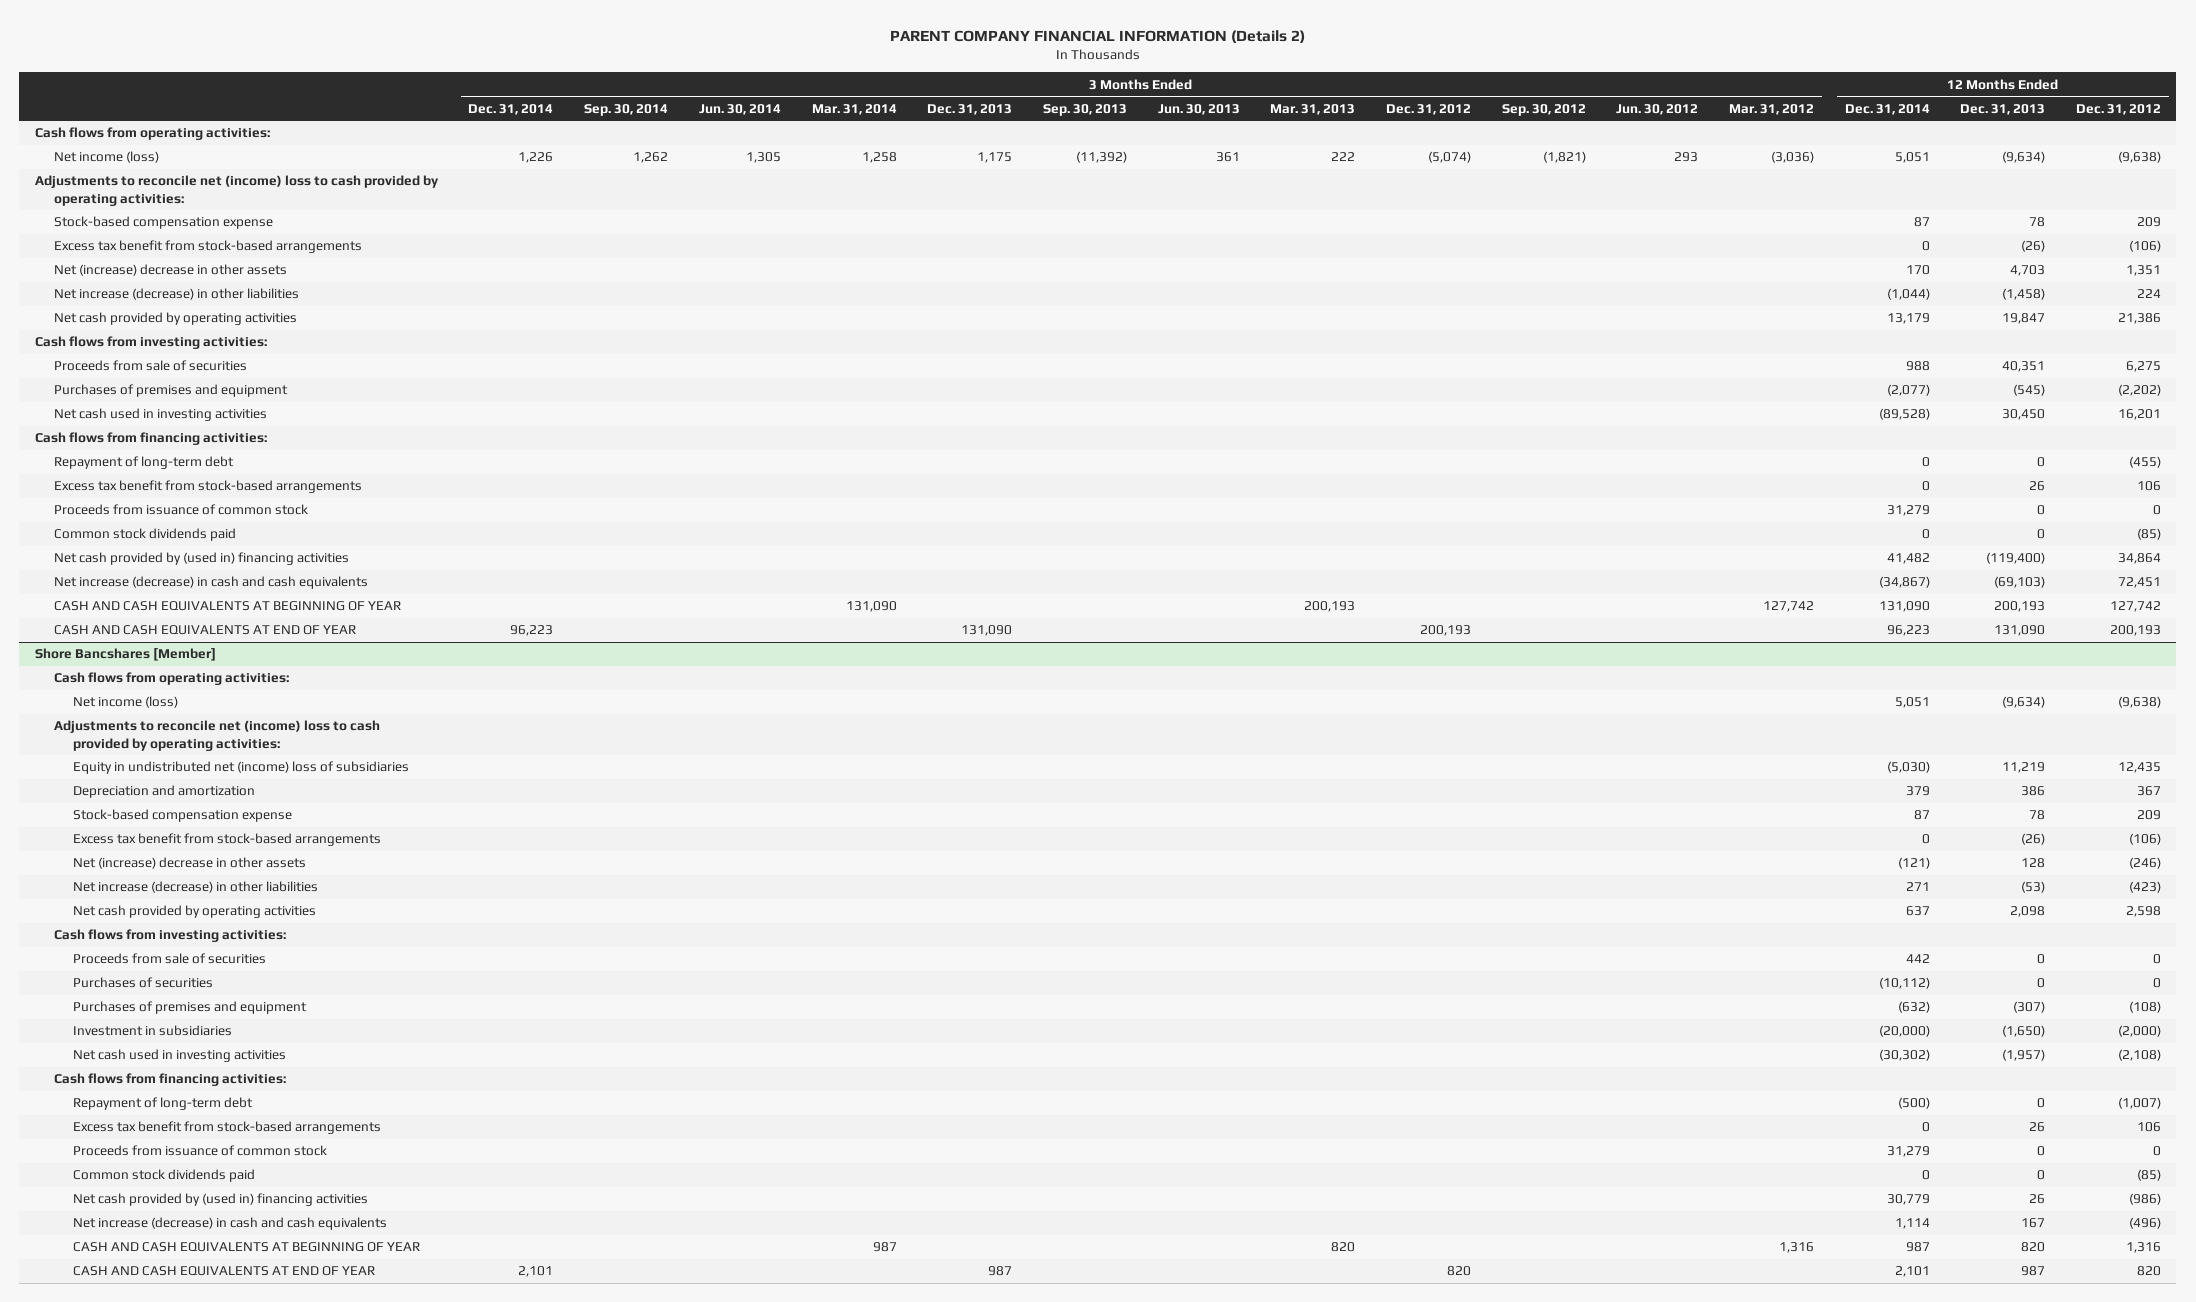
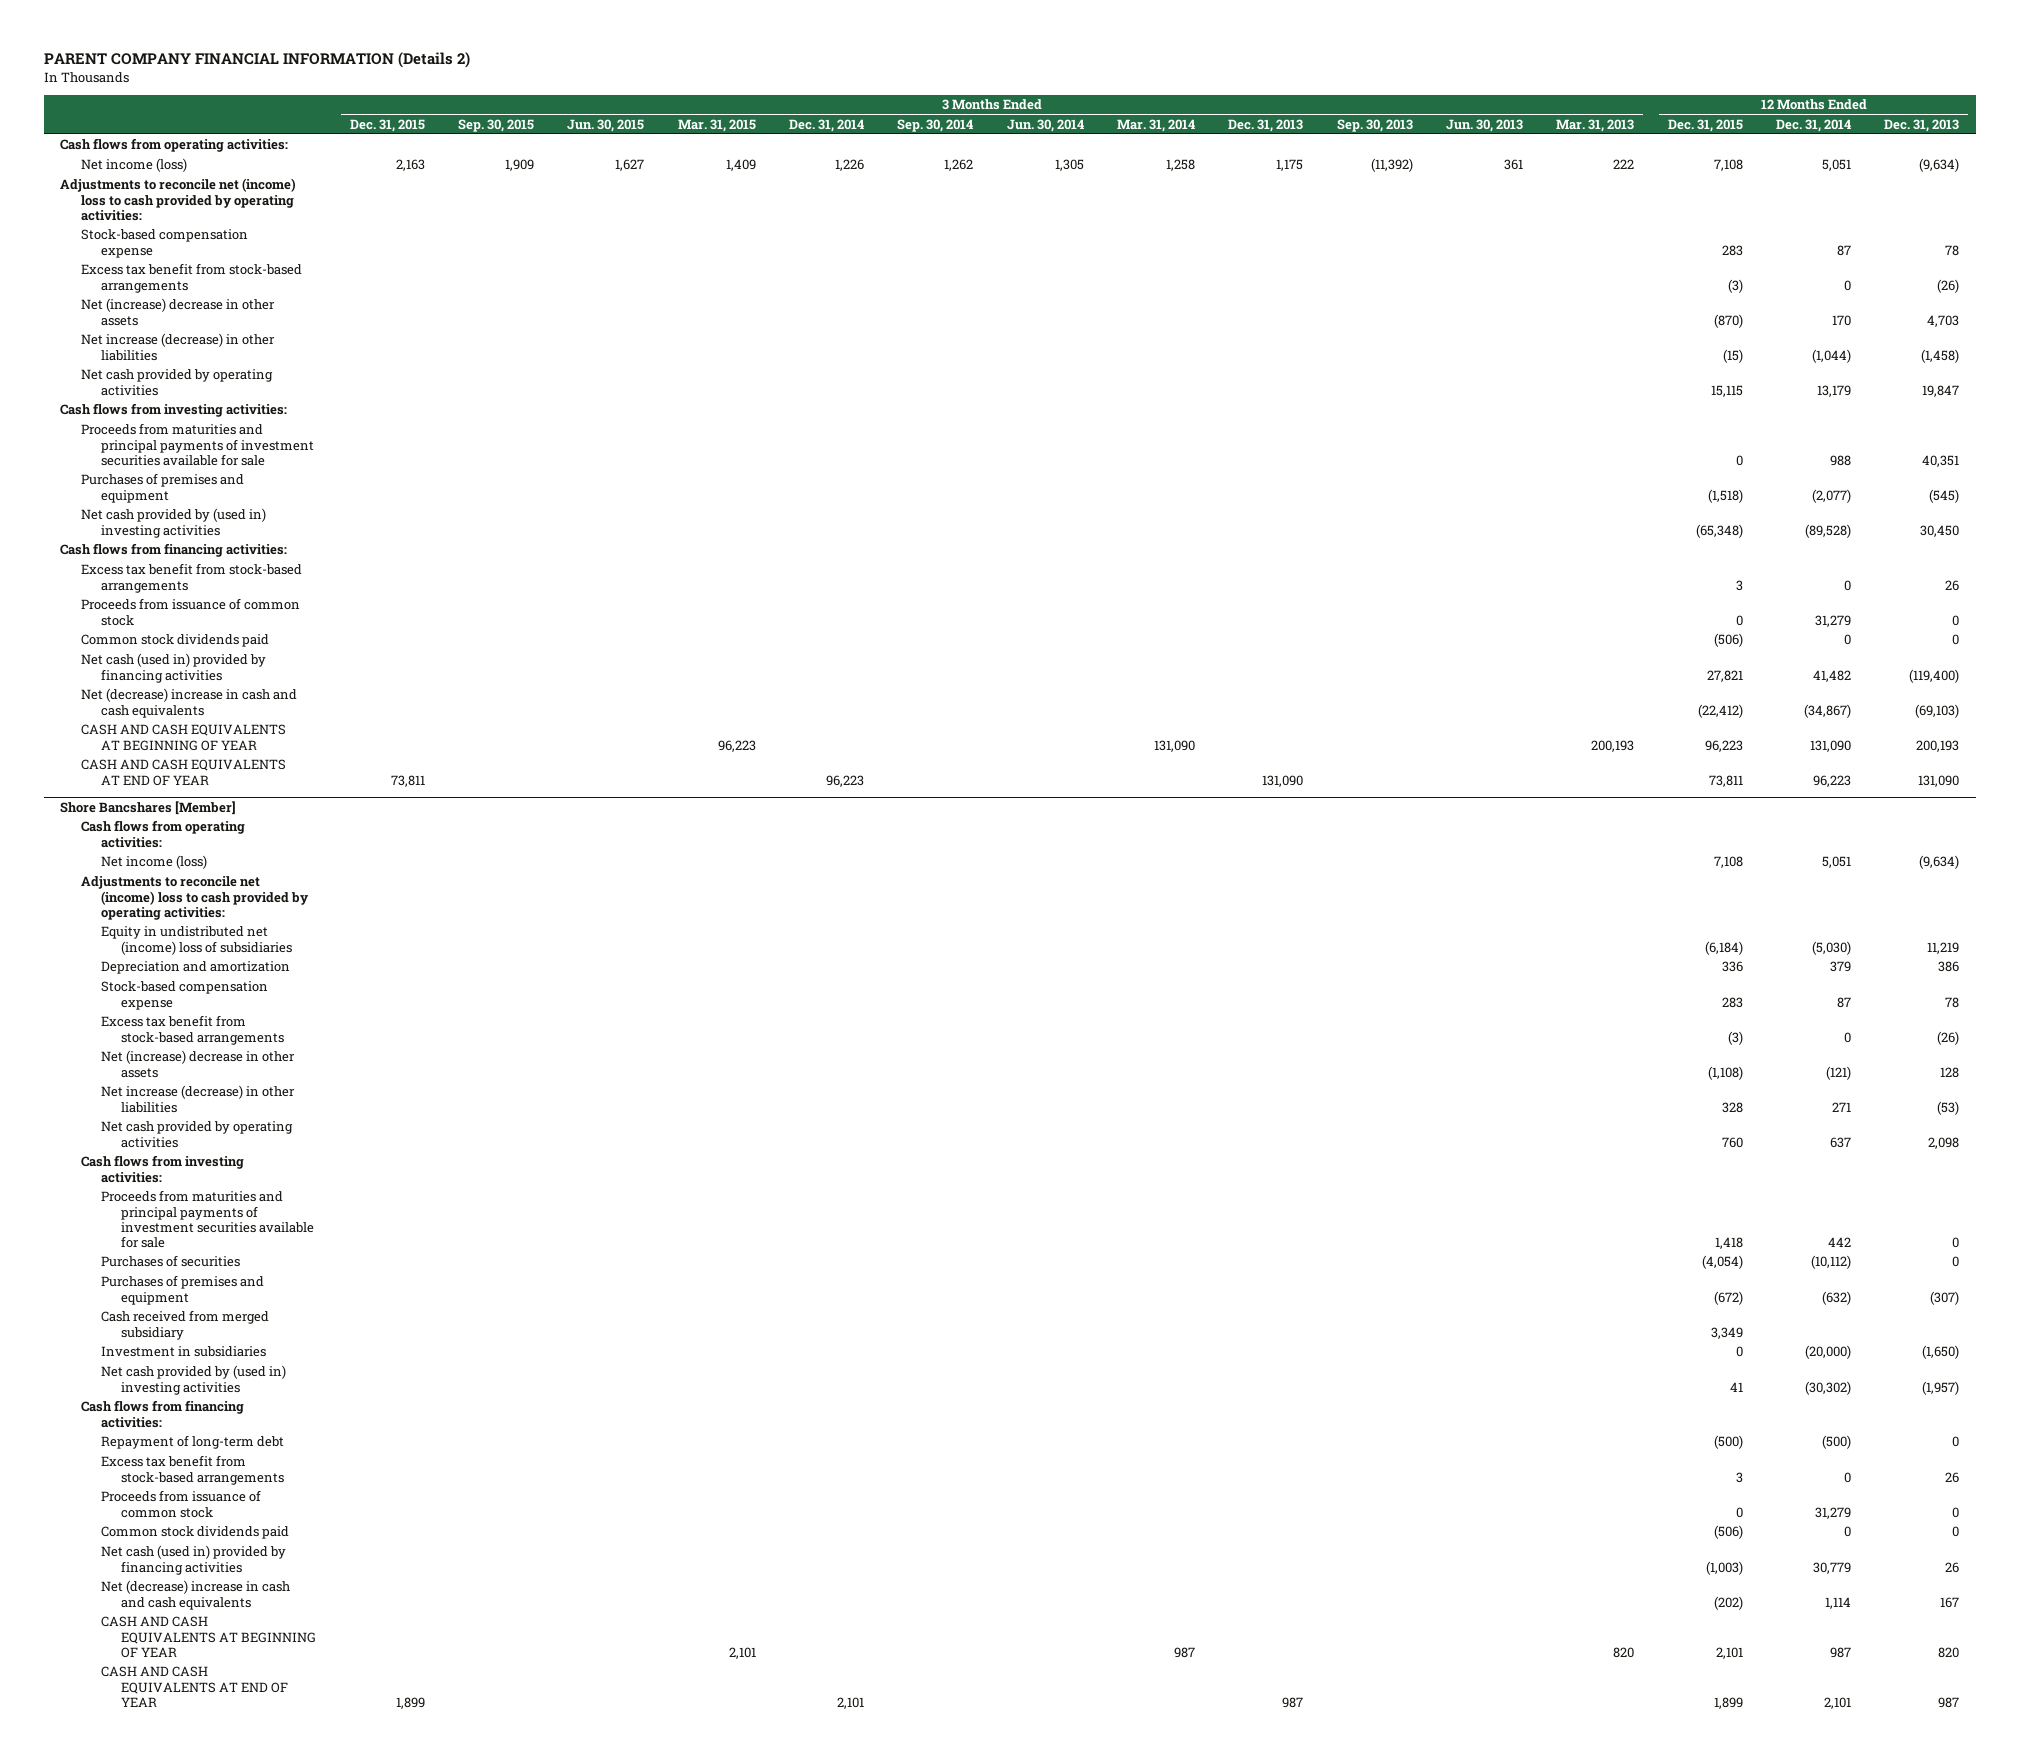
[1385,103,1471,115] Dec. 31, 2012 -> none
[1501,103,1586,116] Sep. 30, 2012 -> none
[1616,103,1699,115] Jun. 30, 2012 -> none
[1728,103,1814,115] Mar. 31, 2012 -> none
[2076,103,2162,115] Dec. 31, 2012 -> none
none -> [349,118,425,132] Dec. 31, 2015
none -> [458,118,535,132] Sep. 30, 2015
none -> [567,118,645,132] Jun. 30, 2015
none -> [677,118,756,132] Mar. 31, 2015
none -> [1667,118,1743,132] Dec. 31, 2015
[53,360,247,372] Proceeds from sale of securities -> [80,423,315,466] Proceeds from maturities and principal payments of investment securities available for sale
[53,408,267,422] Net cash used in investing activities -> [80,508,266,538] Net cash provided by (used in) investing activities
[53,456,234,470] Repayment of long-term debt -> none
[53,552,349,566] Net cash provided by (used in) financing activities -> [80,653,266,683] Net cash (used in) provided by financing activities
[53,576,368,590] Net increase (decrease) in cash and cash equivalents -> [80,688,297,718] Net (decrease) increase in cash and cash equivalents
[72,953,266,965] Proceeds from sale of securities -> [101,1190,315,1248] Proceeds from maturities and principal payments of investment securities available for sale
none -> [101,1310,270,1340] Cash received from merged subsidiary
[72,1049,286,1063] Net cash used in investing activities -> [101,1365,287,1395] Net cash provided by (used in) investing activities
[72,1193,368,1207] Net cash provided by (used in) financing activities -> [101,1545,287,1575] Net cash (used in) provided by financing activities
[72,1217,387,1231] Net increase (decrease) in cash and cash equivalents -> [101,1580,291,1610] Net (decrease) increase in cash and cash equivalents

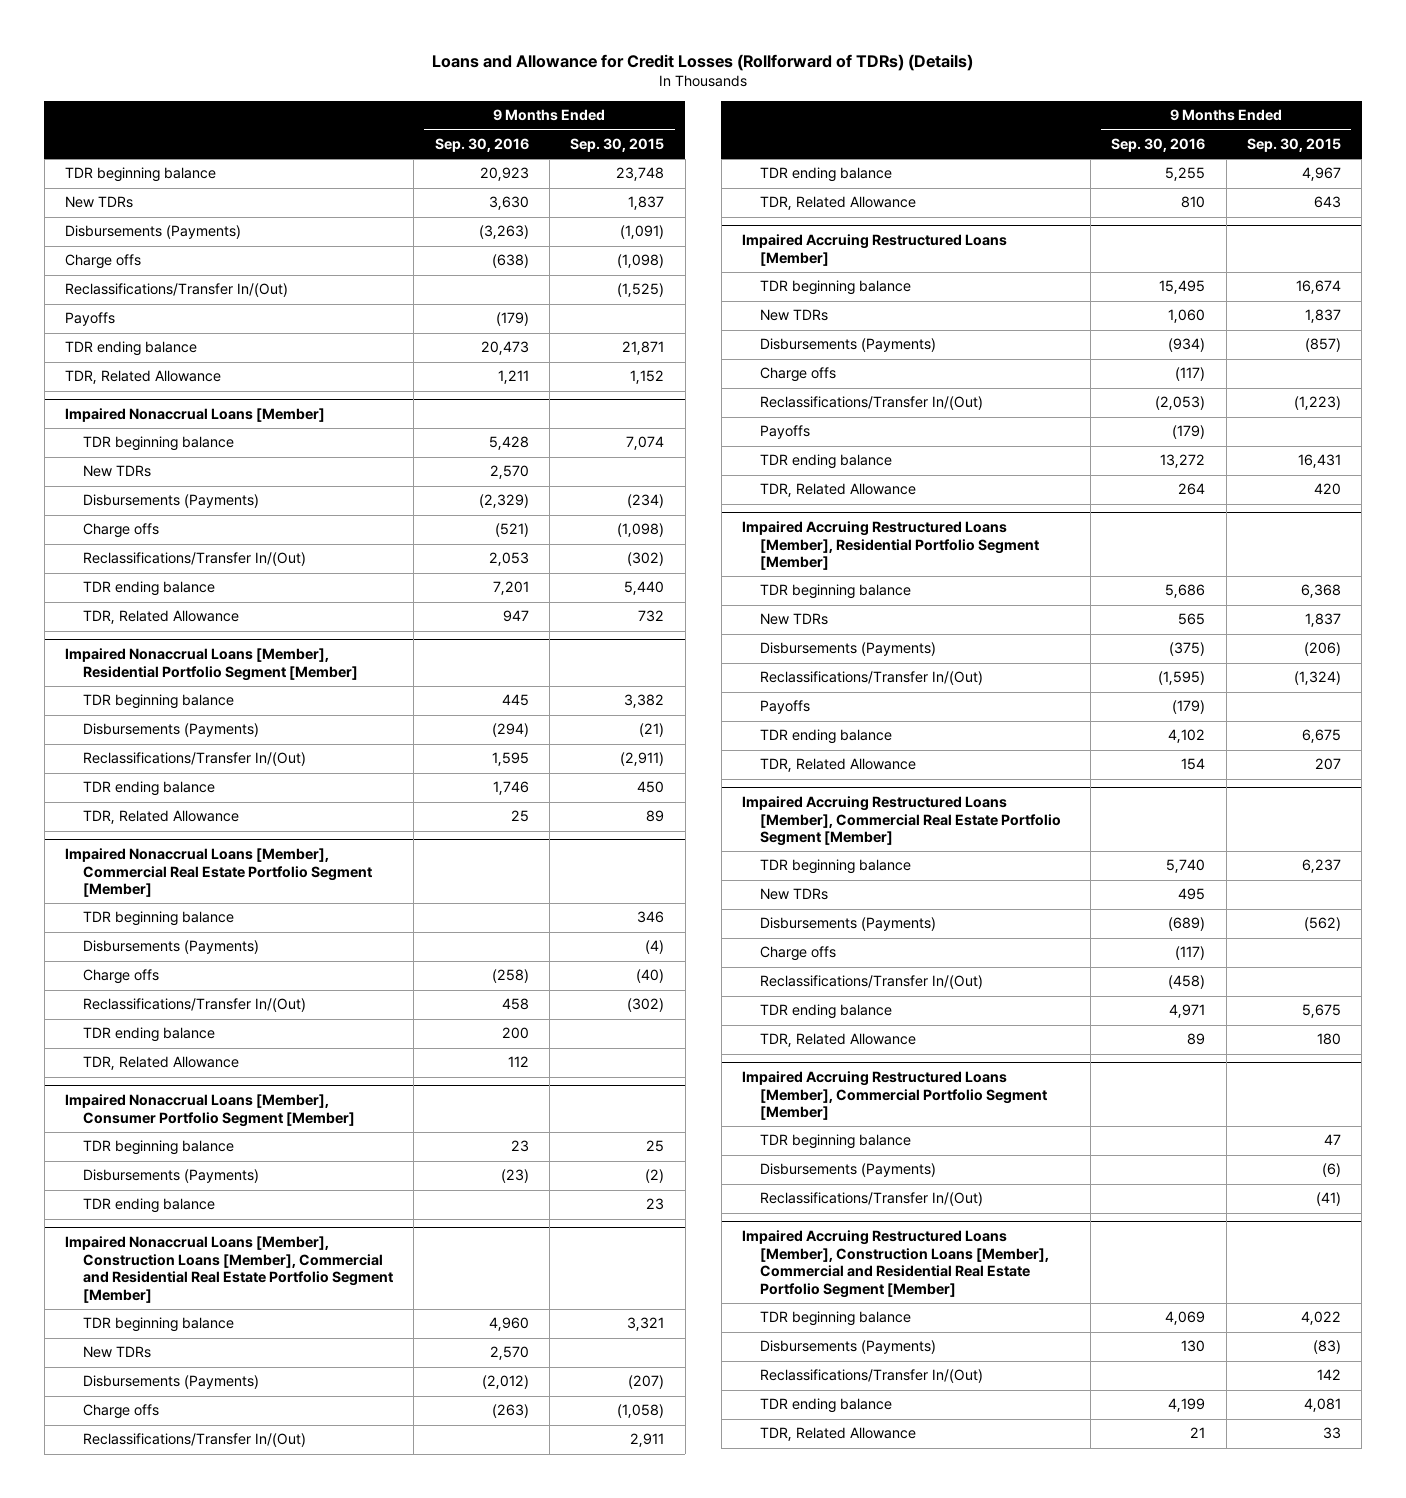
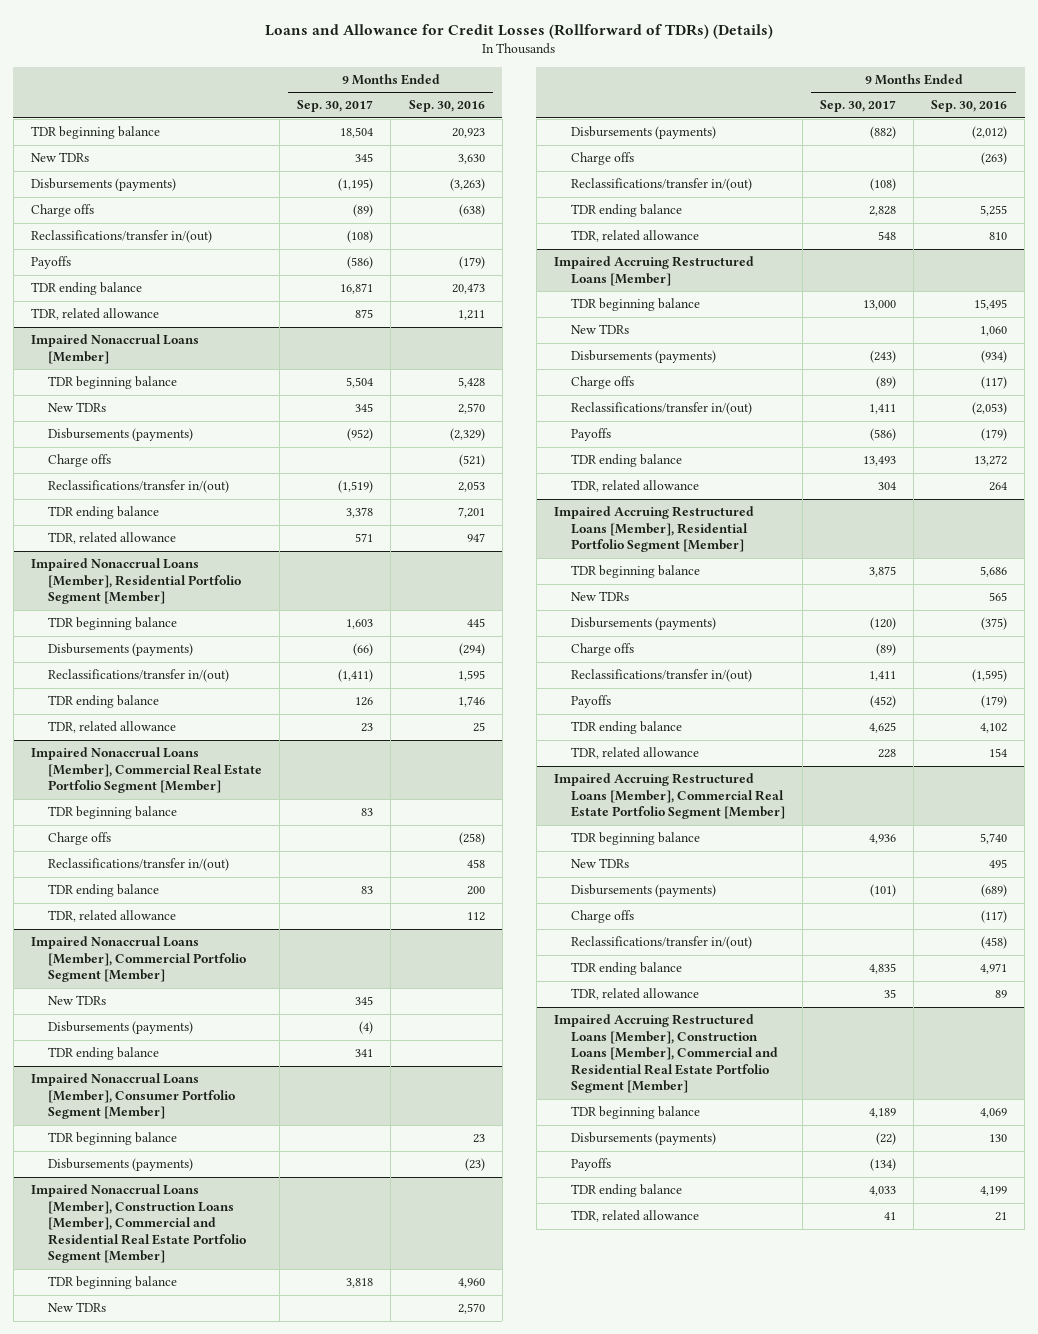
[570,138,665,153] Sep. 30, 2015 -> none
none -> [297,100,374,113] Sep. 30, 2017
[65,225,242,240] Disbursements (Payments) -> [31,178,177,192] Disbursements (payments)
[65,283,289,298] Reclassifications/Transfer In/(Out) -> [31,230,213,244] Reclassifications/transfer in/(out)
[65,370,222,385] TDR, Related Allowance -> [31,308,160,321] TDR, related allowance
[82,494,259,509] Disbursements (Payments) -> [47,428,193,442] Disbursements (payments)
[82,552,306,567] Reclassifications/Transfer In/(Out) -> [47,480,229,494] Reclassifications/transfer in/(out)
[82,610,239,625] TDR, Related Allowance -> [47,532,176,545] TDR, related allowance
[82,723,259,738] Disbursements (Payments) -> [47,643,193,657] Disbursements (payments)
[82,752,306,767] Reclassifications/Transfer In/(Out) -> [47,669,229,683] Reclassifications/transfer in/(out)
[82,810,239,825] TDR, Related Allowance -> [47,721,176,734] TDR, related allowance
[82,940,259,955] Disbursements (Payments) -> none
[82,998,306,1013] Reclassifications/Transfer In/(Out) -> [47,858,229,872] Reclassifications/transfer in/(out)
[82,1056,239,1071] TDR, Related Allowance -> [47,910,176,923] TDR, related allowance
none -> [31,936,246,983] Impaired Nonaccrual Loans [Member], Commercial Portfolio Segment [Member]
none -> [47,995,106,1006] New TDRs
none -> [47,1021,193,1035] Disbursements (payments)
none -> [47,1047,159,1061] TDR ending balance
[82,1198,215,1214] TDR ending balance -> none
[82,1169,259,1184] Disbursements (Payments) -> [47,1158,193,1172] Disbursements (payments)
[82,1375,259,1390] Disbursements (Payments) -> [570,126,716,140] Disbursements (payments)
[82,1433,306,1448] Reclassifications/Transfer In/(Out) -> [570,178,752,192] Reclassifications/transfer in/(out)
[759,196,916,211] TDR, Related Allowance -> [570,230,699,243] TDR, related allowance
[759,338,936,353] Disbursements (Payments) -> [570,350,716,364] Disbursements (payments)
[759,396,983,411] Reclassifications/Transfer In/(Out) -> [570,402,752,416] Reclassifications/transfer in/(out)
[759,483,916,498] TDR, Related Allowance -> [570,480,699,493] TDR, related allowance
[759,642,936,657] Disbursements (Payments) -> [570,617,716,631] Disbursements (payments)
none -> [570,643,634,657] Charge offs
[759,671,983,686] Reclassifications/Transfer In/(Out) -> [570,669,752,683] Reclassifications/transfer in/(out)
[759,758,916,773] TDR, Related Allowance -> [570,747,699,760] TDR, related allowance
[759,917,936,932] Disbursements (Payments) -> [570,884,716,898] Disbursements (payments)
[759,975,983,990] Reclassifications/Transfer In/(Out) -> [570,936,752,950] Reclassifications/transfer in/(out)
[742,1071,1047,1121] Impaired Accruing Restructured Loans [Member], Commercial Portfolio Segment [Member] -> none
[759,1134,911,1150] TDR beginning balance -> none
[759,1163,936,1178] Disbursements (Payments) -> none
[759,1192,983,1207] Reclassifications/Transfer In/(Out) -> none
[759,1033,916,1048] TDR, Related Allowance -> [570,988,699,1001] TDR, related allowance
[759,1369,983,1384] Reclassifications/Transfer In/(Out) -> none
[759,1340,936,1355] Disbursements (Payments) -> [570,1132,716,1146] Disbursements (payments)
none -> [570,1158,611,1172] Payoffs
[759,1427,916,1442] TDR, Related Allowance -> [570,1210,699,1223] TDR, related allowance

